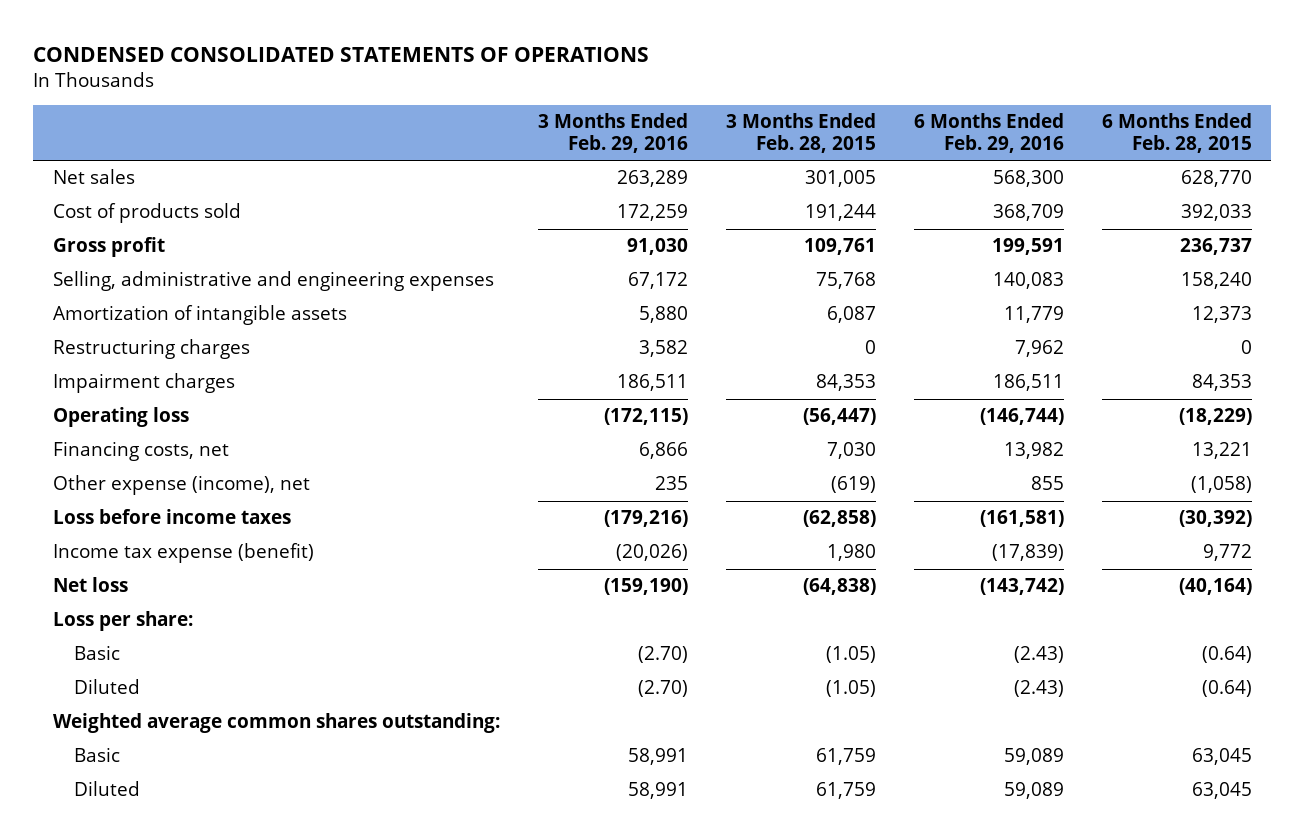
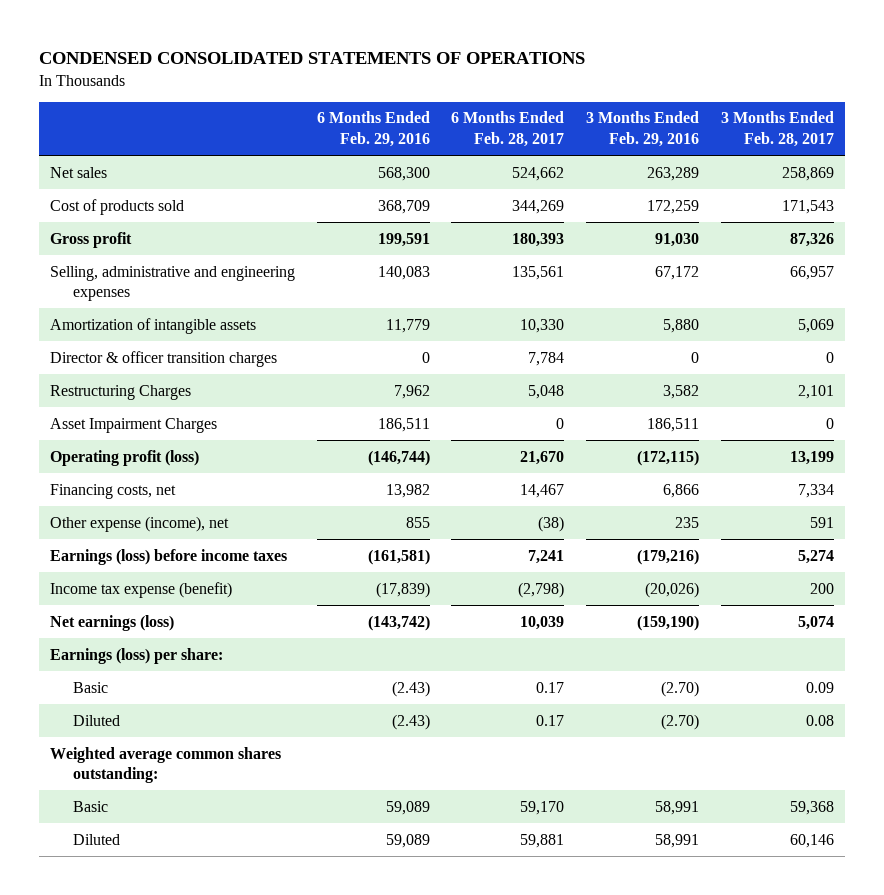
[725,113,876,153] 3 Months Ended Feb. 28, 2015 -> none
[1102,113,1253,153] 6 Months Ended Feb. 28, 2015 -> none
none -> [451,111,565,147] 6 Months Ended Feb. 28, 2017
none -> [720,111,834,147] 3 Months Ended Feb. 28, 2017
none -> [49,350,277,367] Director & officer transition charges
[52,339,250,360] Restructuring charges -> [49,384,191,400] Restructuring Charges
[52,373,235,394] Impairment charges -> [49,417,217,433] Asset Impairment Charges
[52,407,189,428] Operating loss -> [49,449,199,466] Operating profit (loss)
[52,509,291,525] Loss before income taxes -> [49,548,287,565] Earnings (loss) before income taxes
[52,577,128,593] Net loss -> [49,614,174,631] Net earnings (loss)
[52,611,193,632] Loss per share: -> [49,647,223,664] Earnings (loss) per share:

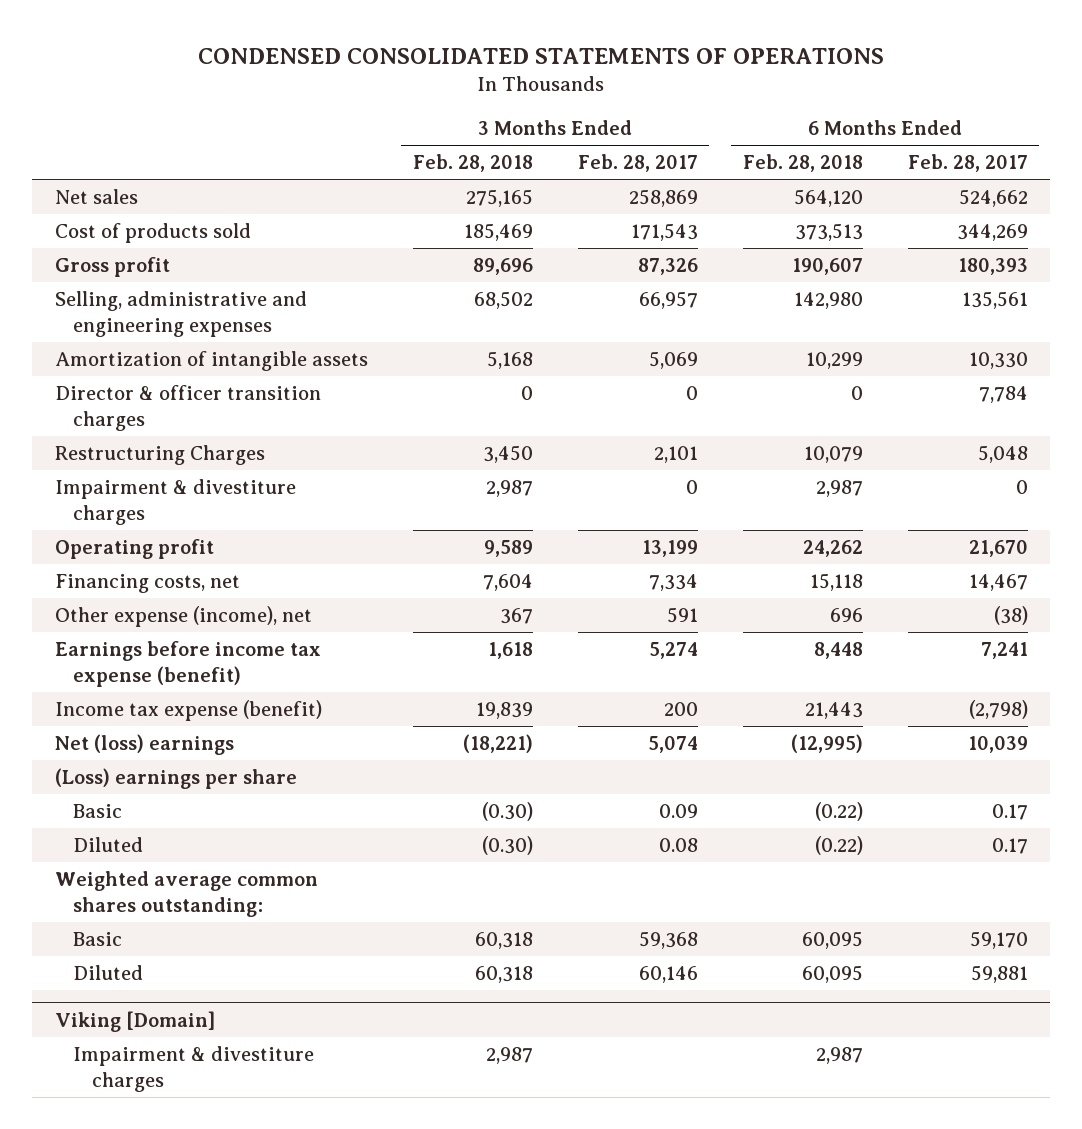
[316,111,430,147] 6 Months Ended Feb. 29, 2016 -> none
[586,111,700,147] 3 Months Ended Feb. 29, 2016 -> none
none -> [412,154,533,173] Feb. 28, 2018
none -> [742,154,863,173] Feb. 28, 2018
[49,417,217,433] Asset Impairment Charges -> [54,479,296,525] Impairment & divestiture charges
[49,449,199,466] Operating profit (loss) -> [54,539,214,560] Operating profit
[49,548,287,565] Earnings (loss) before income taxes -> [54,641,321,687] Earnings before income tax expense (benefit)
[49,614,174,631] Net earnings (loss) -> [54,734,234,756] Net (loss) earnings
[49,647,223,664] Earnings (loss) per share: -> [54,768,297,790] (Loss) earnings per share
none -> [54,1010,215,1032] Viking [Domain]
none -> [73,1046,315,1092] Impairment & divestiture charges

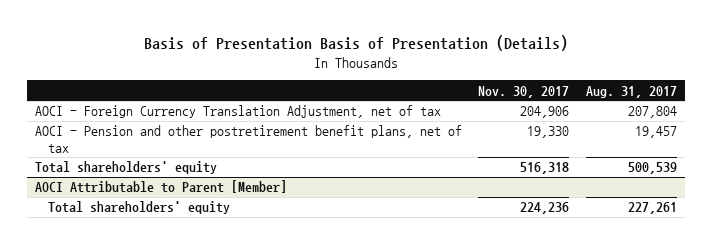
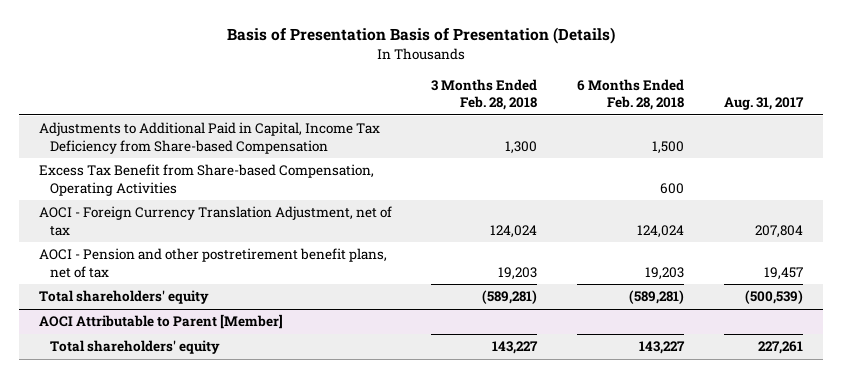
[478,85,570,98] Nov. 30, 2017 -> none
none -> [431,78,538,110] 3 Months Ended Feb. 28, 2018
none -> [577,78,685,110] 6 Months Ended Feb. 28, 2018
none -> [38,122,380,154] Adjustments to Additional Paid in Capital, Income Tax Deficiency from Share-based Compensation
none -> [38,164,374,196] Excess Tax Benefit from Share-based Compensation, Operating Activities
[627,162,677,175] 500,539 -> [744,290,803,305] (500,539)

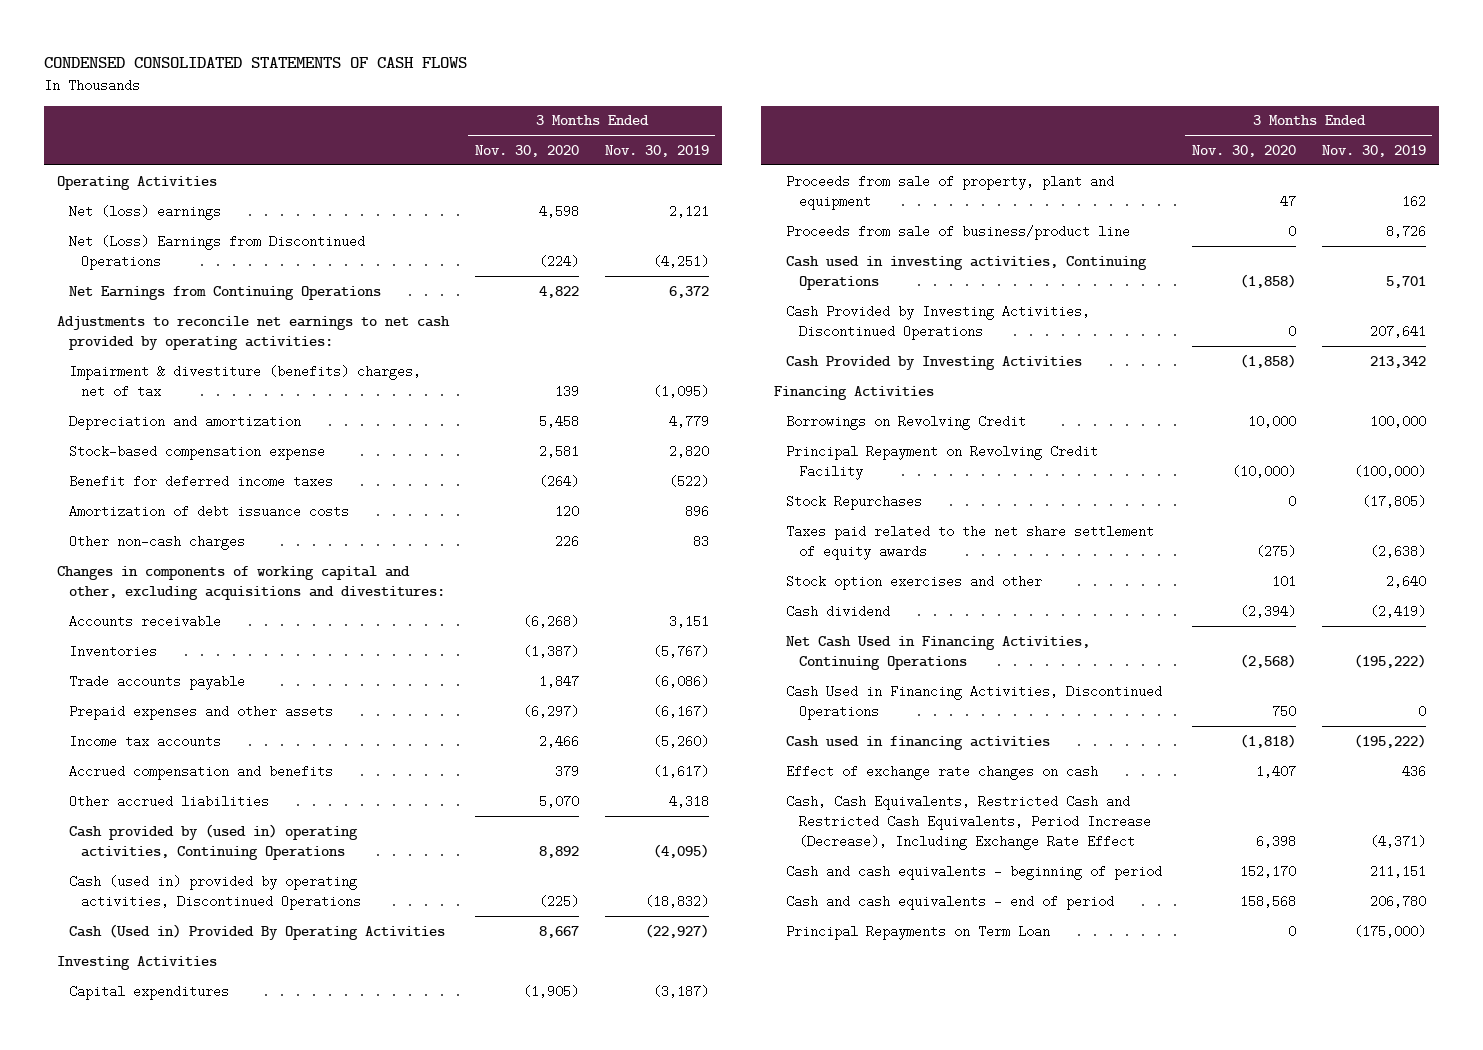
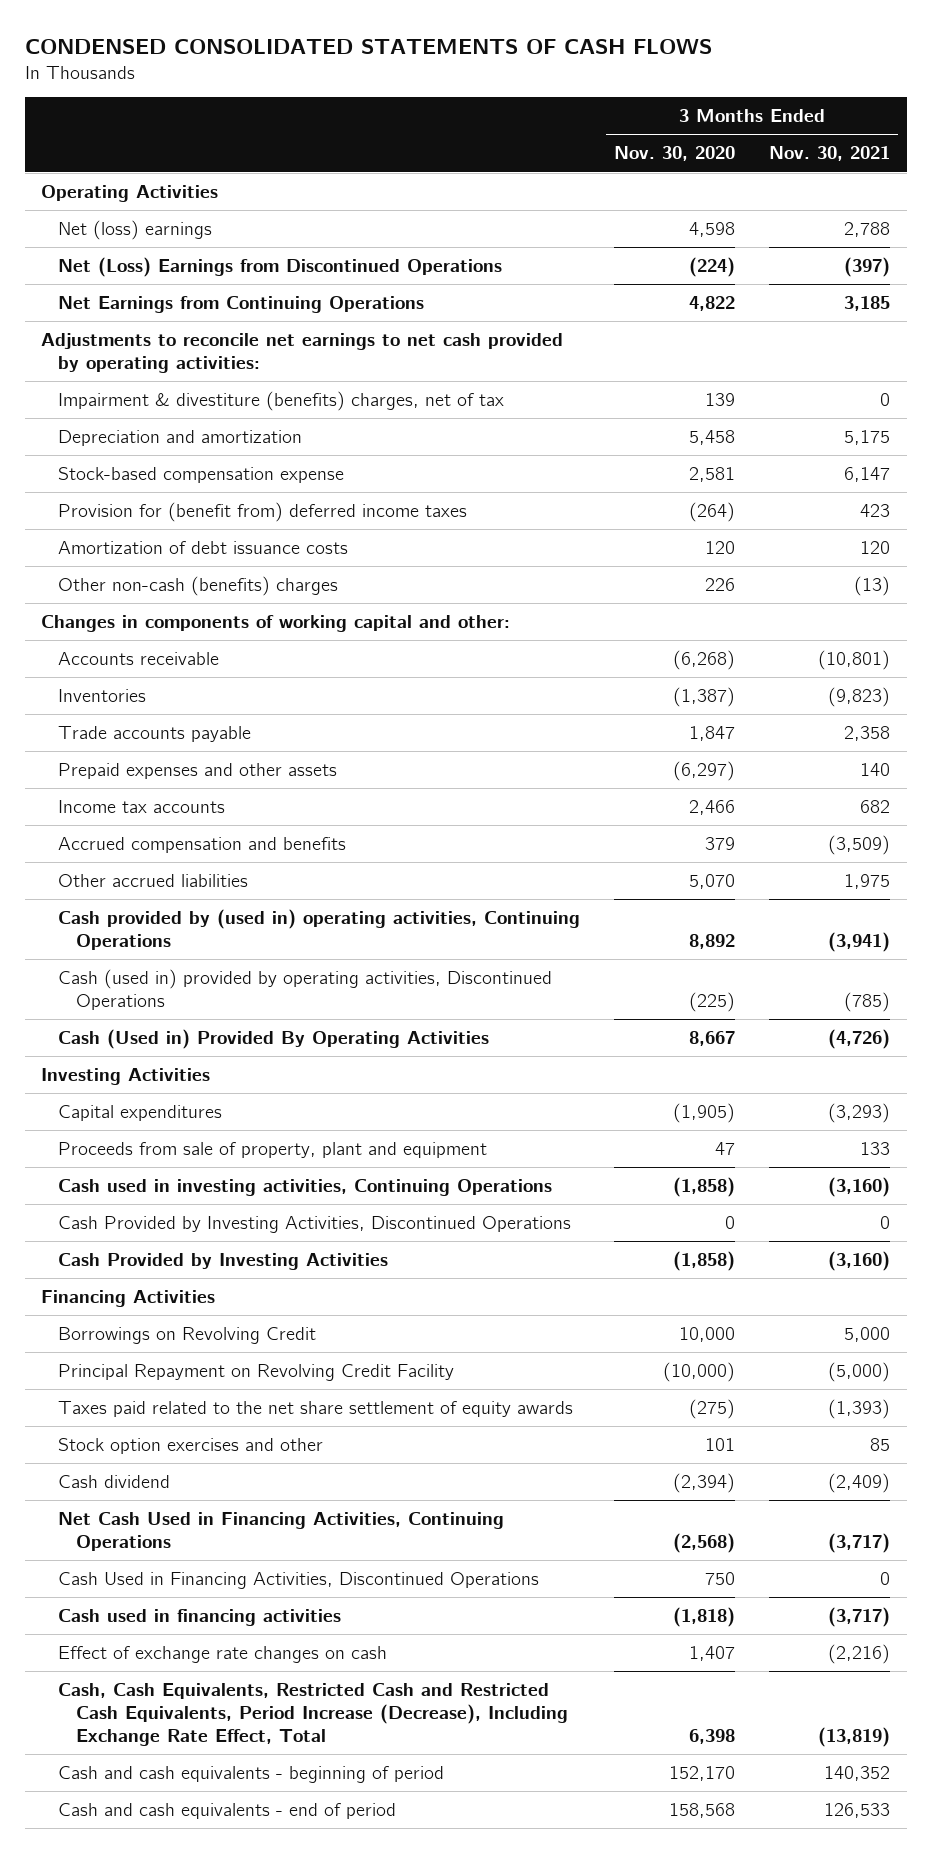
[604,144,709,157] Nov. 30, 2019 -> none
none -> [769,146,891,162] Nov. 30, 2021
[69,474,334,488] Benefit for deferred income taxes -> [58,501,468,522] Provision for (benefit from) deferred income taxes
[69,534,246,550] Other non-cash charges -> [58,575,339,596] Other non-cash (benefits) charges
[56,565,446,600] Changes in components of working capital and other, excluding acquisitions and divestitures: -> [41,614,511,632] Changes in components of working capital and other:
[786,224,1131,240] Proceeds from sale of business/product line -> none
[786,494,923,510] Stock Repurchases -> none
[786,794,1151,851] Cash, Cash Equivalents, Restricted Cash and Restricted Cash Equivalents, Period Increase (Decrease), Including Exchange Rate Effect -> [58,1682,568,1747] Cash, Cash Equivalents, Restricted Cash and Restricted Cash Equivalents, Period Increase (Decrease), Including Exchange Rate Effect, Total
[786,924,1051,940] Principal Repayments on Term Loan -> none

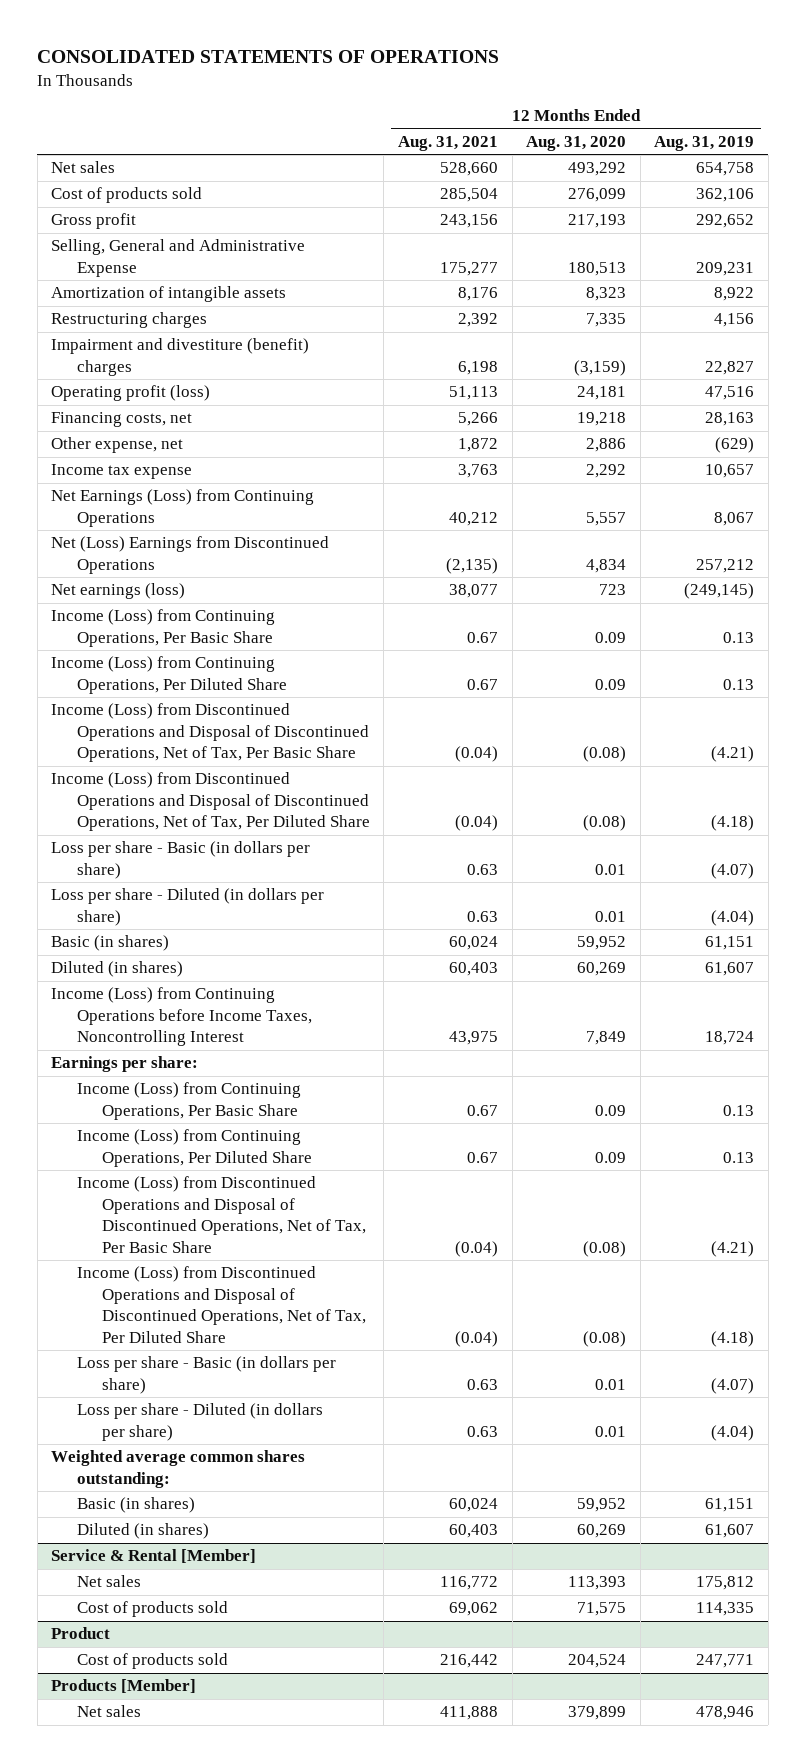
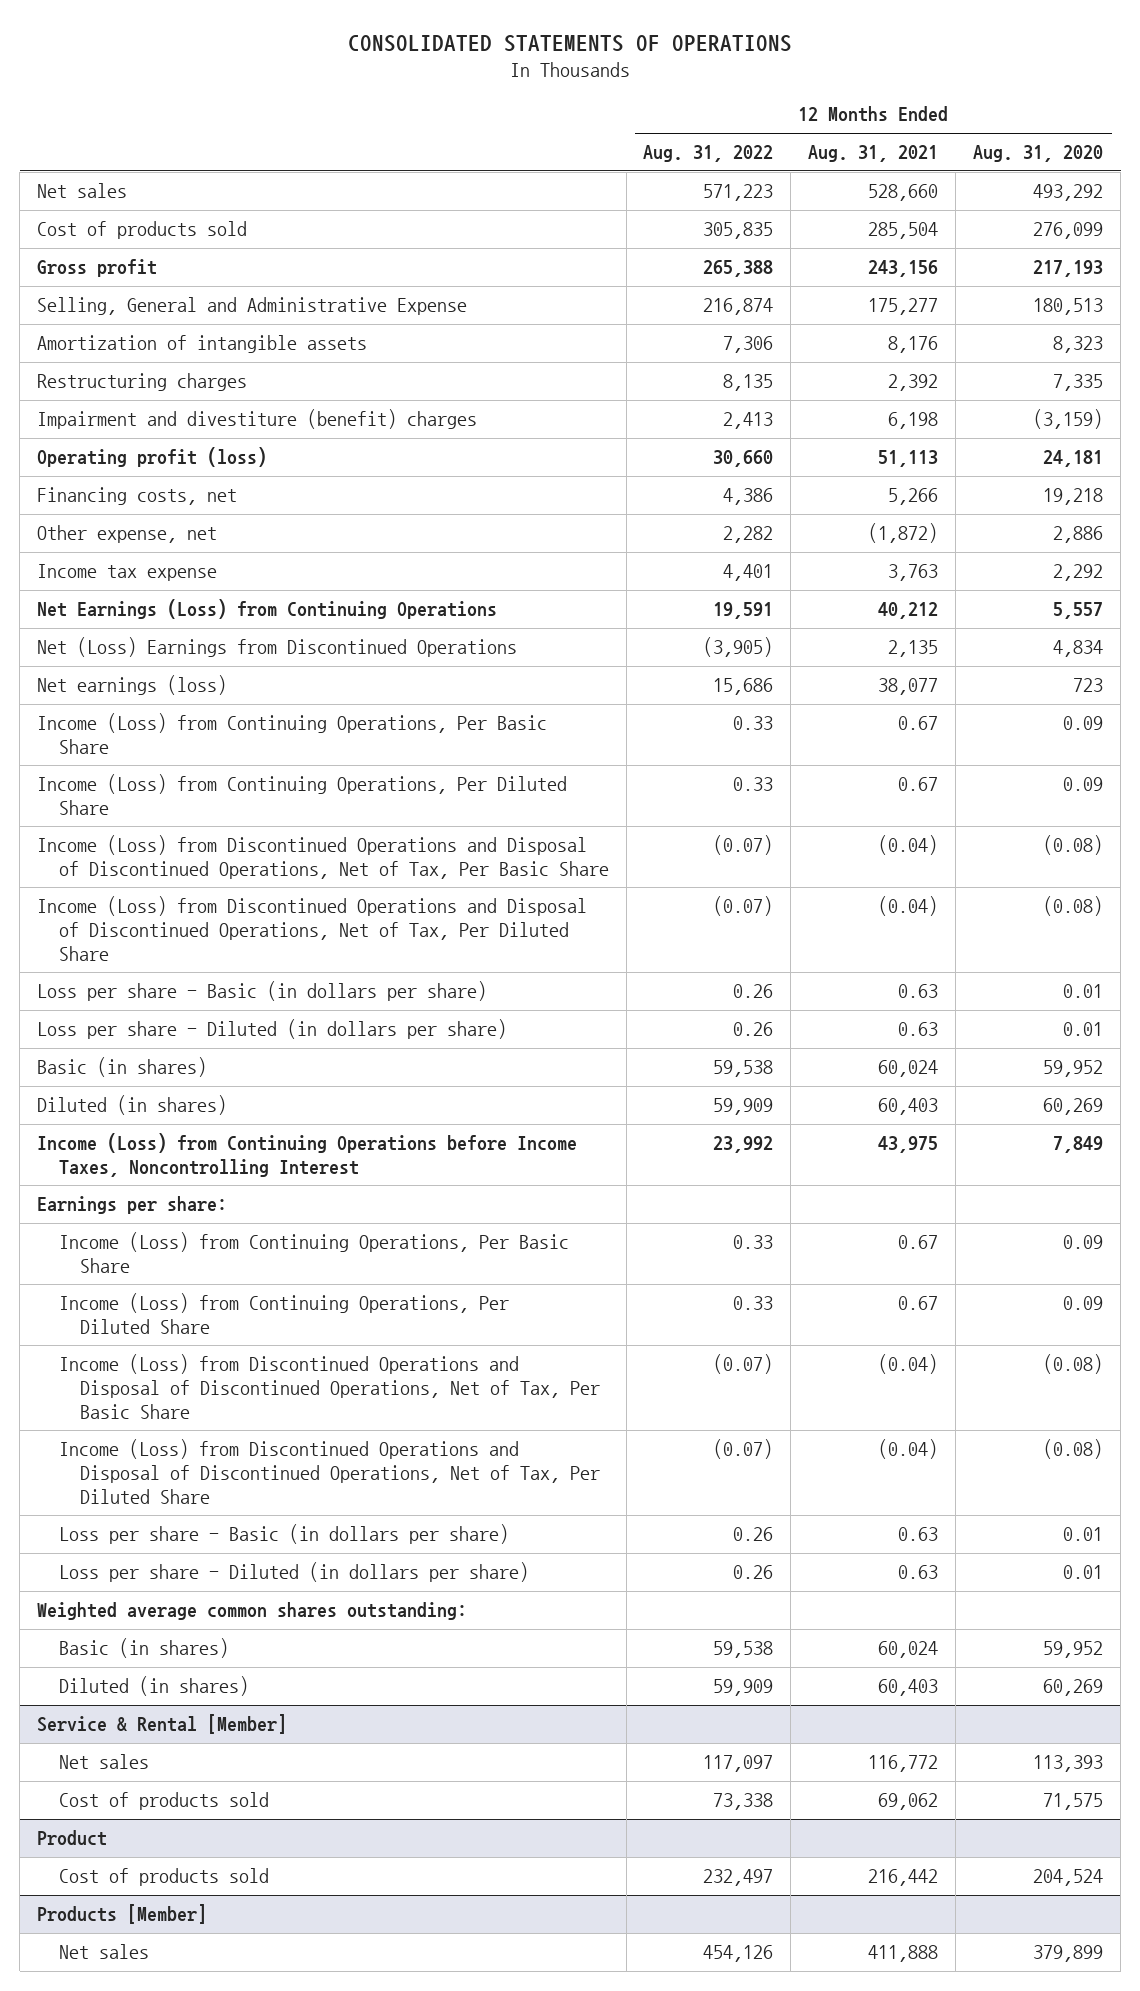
[654,135,755,151] Aug. 31, 2019 -> none
none -> [643,145,774,163] Aug. 31, 2022
[458,438,499,453] 1,872 -> [868,523,939,544] (1,872)
[446,557,499,574] (2,135) -> [888,640,939,658] 2,135

